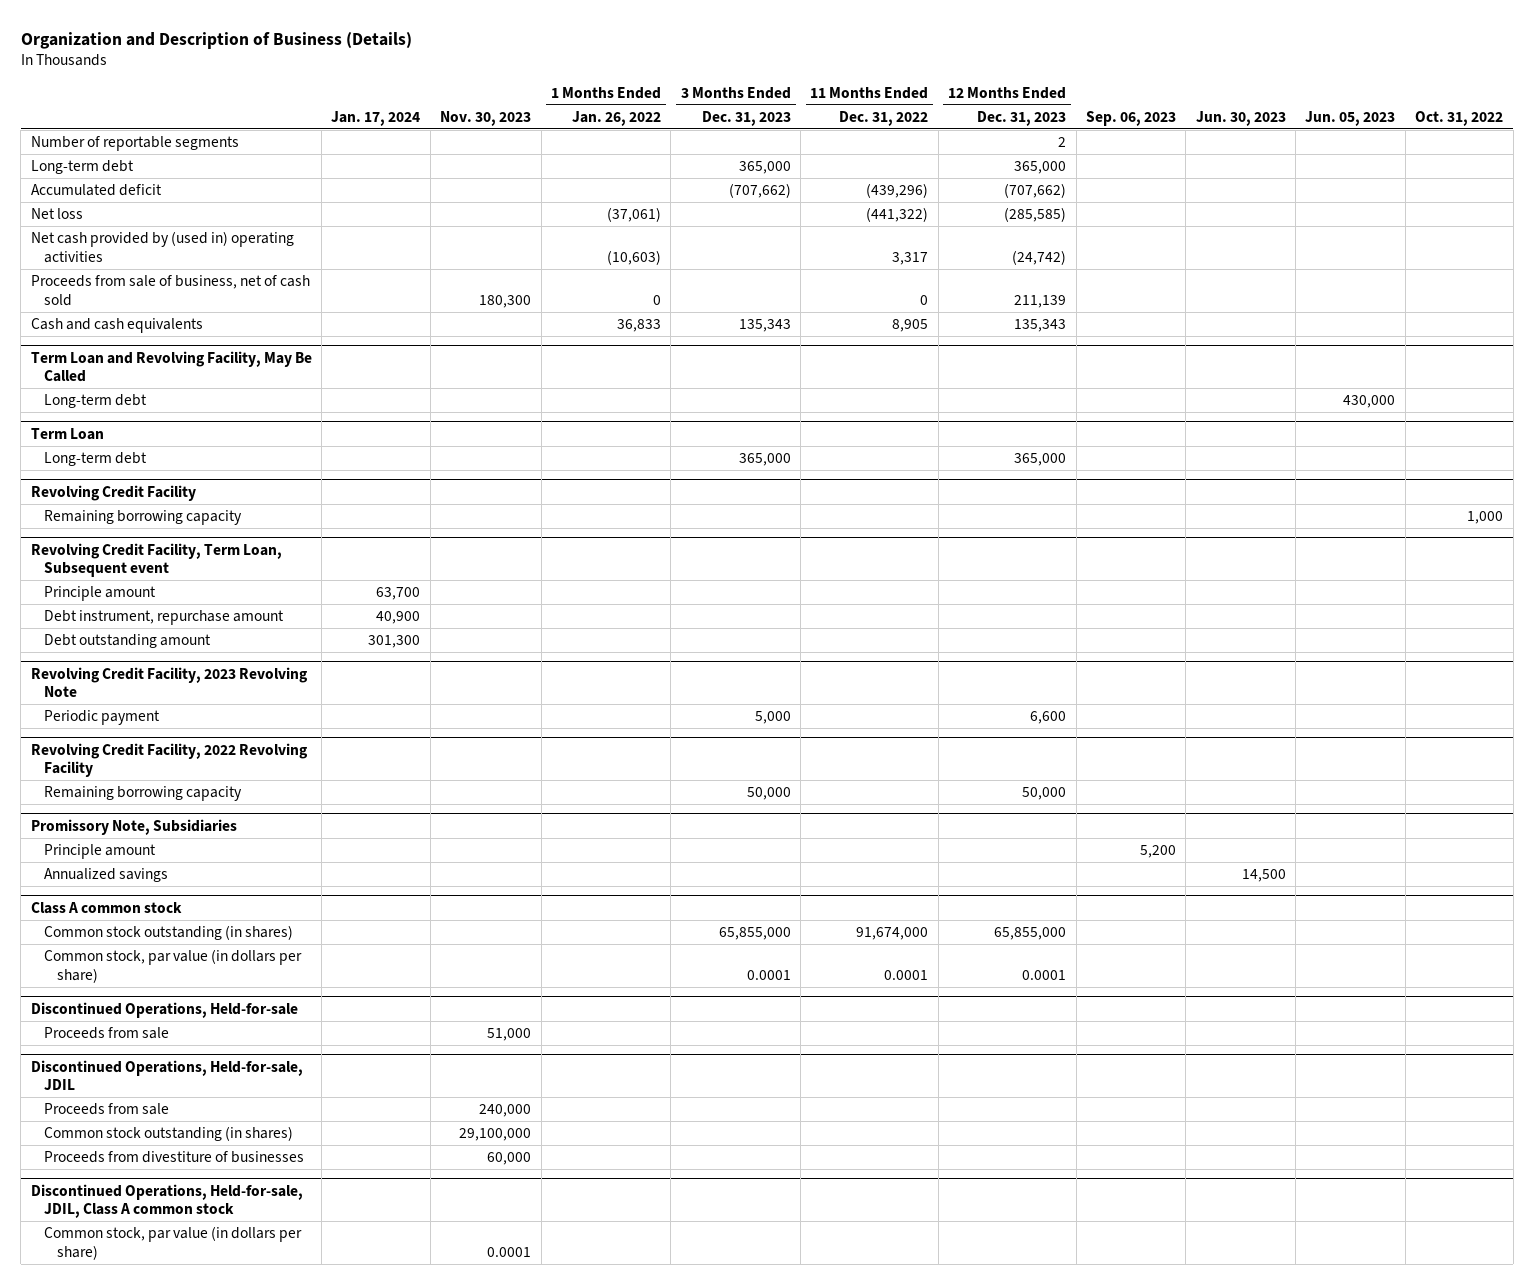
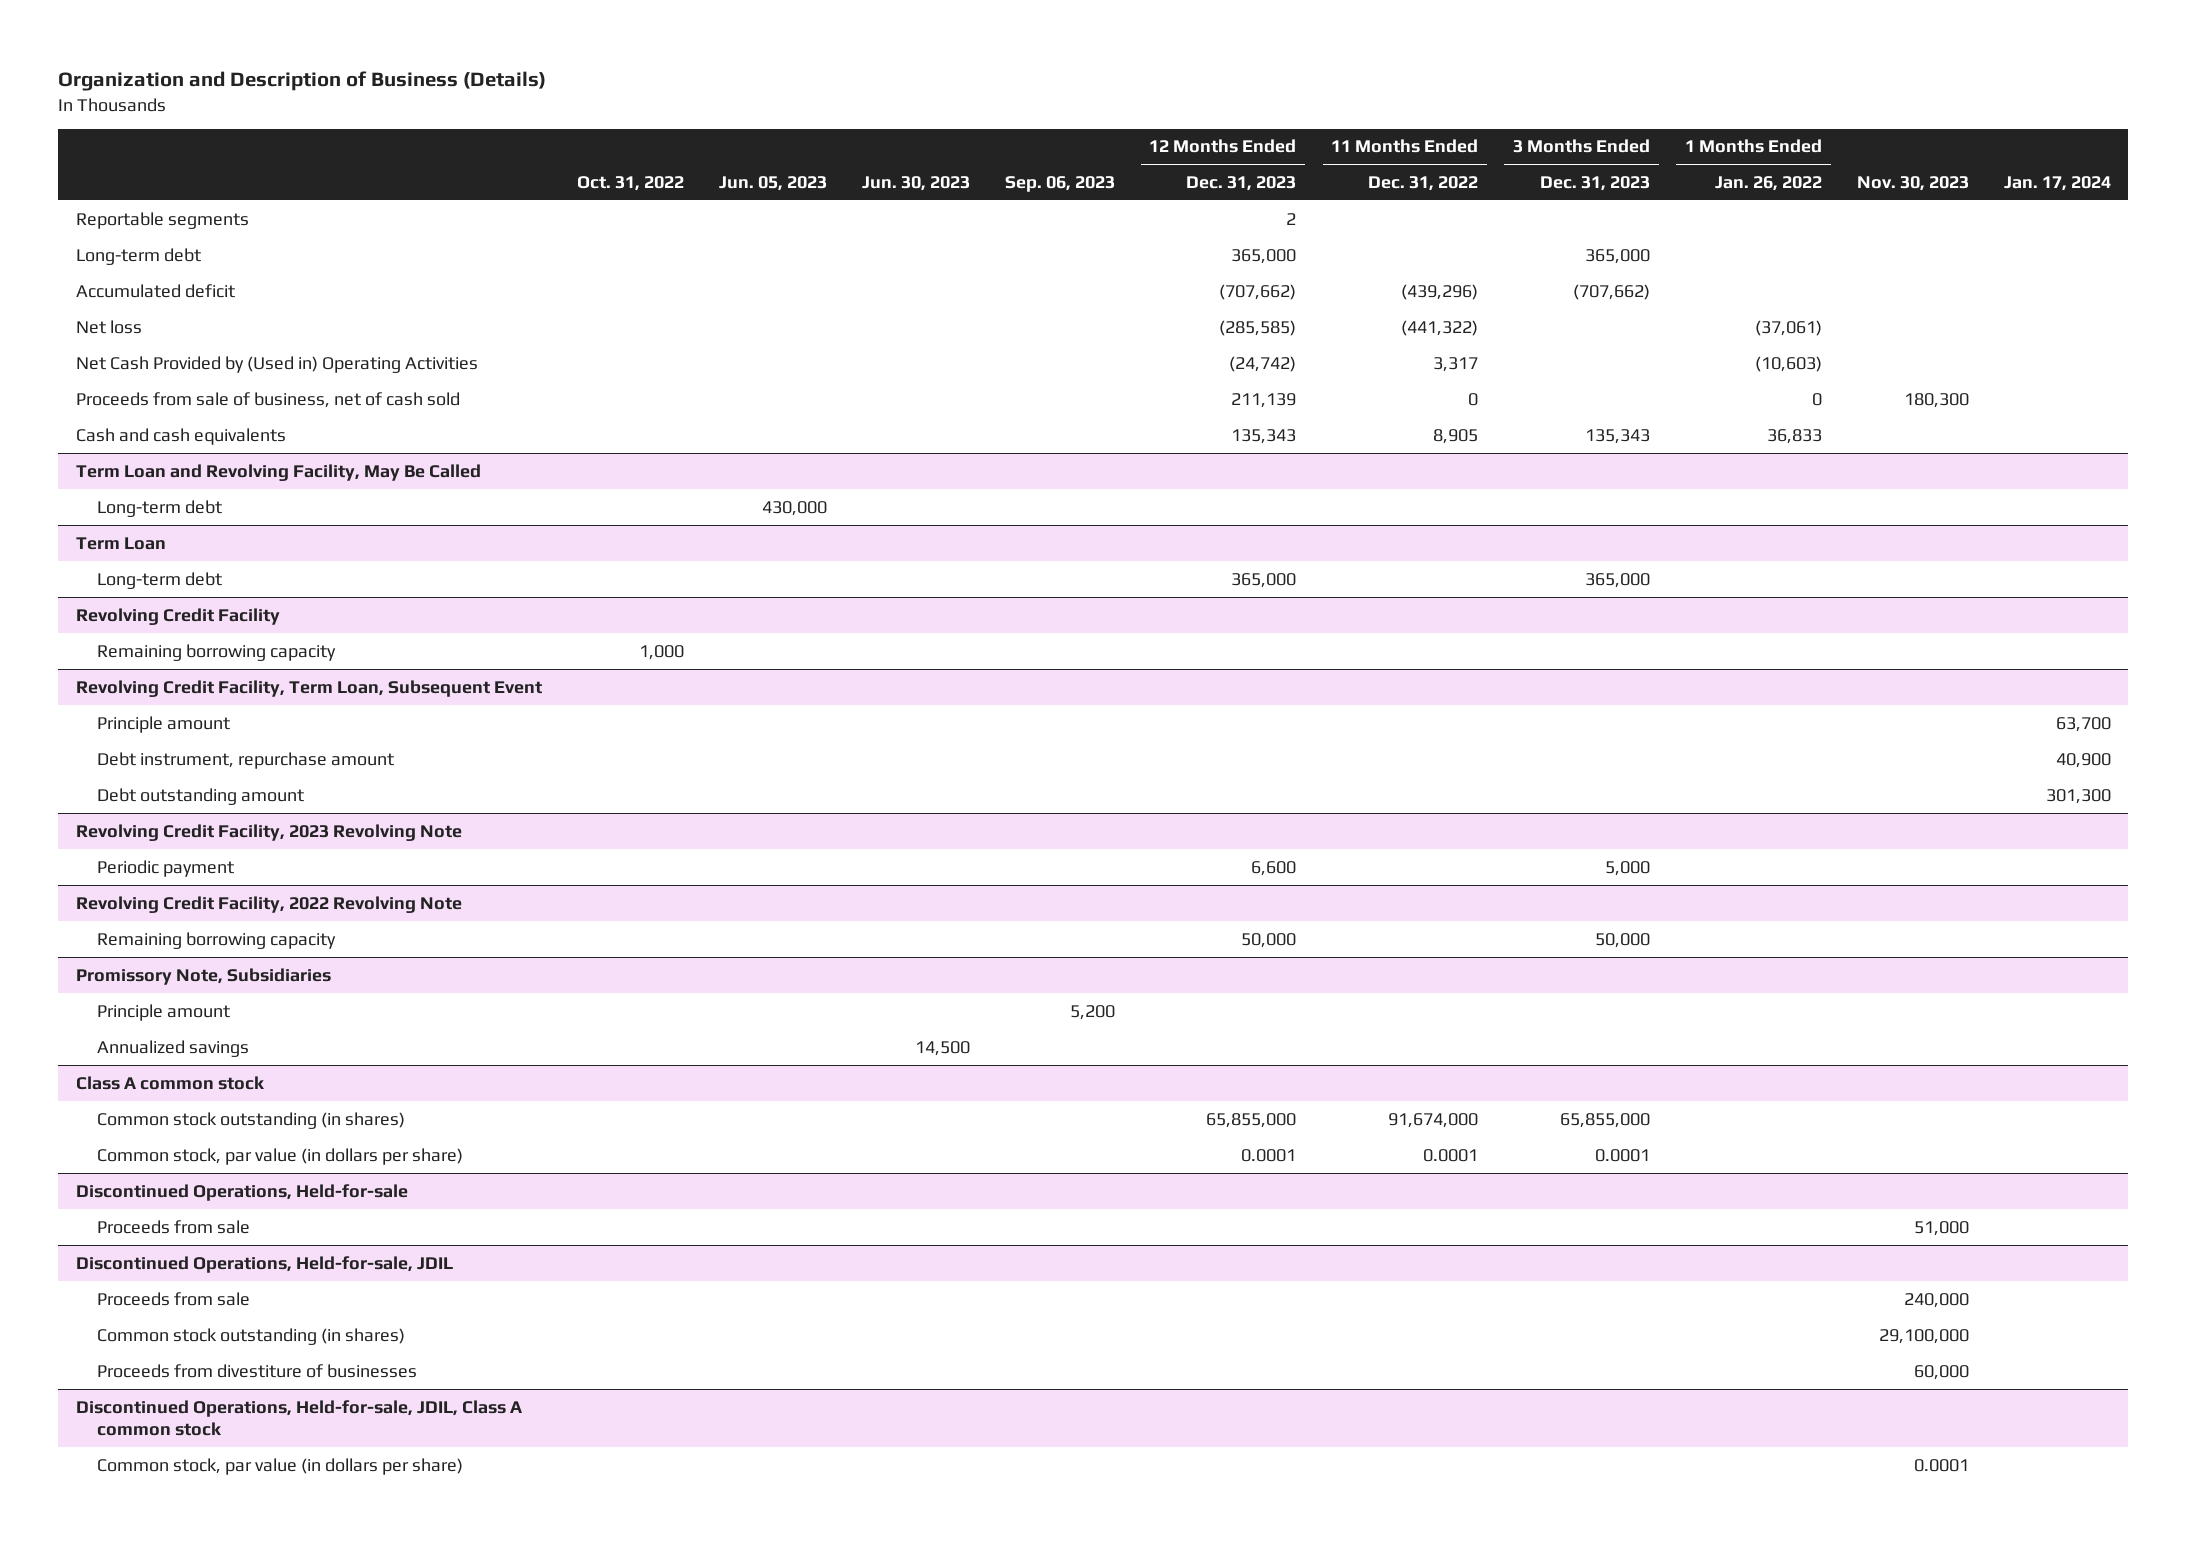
[30,136,239,152] Number of reportable segments -> [75,211,249,229] Reportable segments
[30,231,294,263] Net cash provided by (used in) operating activities -> [75,355,478,373] Net Cash Provided by (Used in) Operating Activities
[30,542,282,578] Revolving Credit Facility, Term Loan, Subsequent event -> [75,679,542,697] Revolving Credit Facility, Term Loan, Subsequent Event
[30,742,308,778] Revolving Credit Facility, 2022 Revolving Facility -> [75,895,462,913] Revolving Credit Facility, 2022 Revolving Note

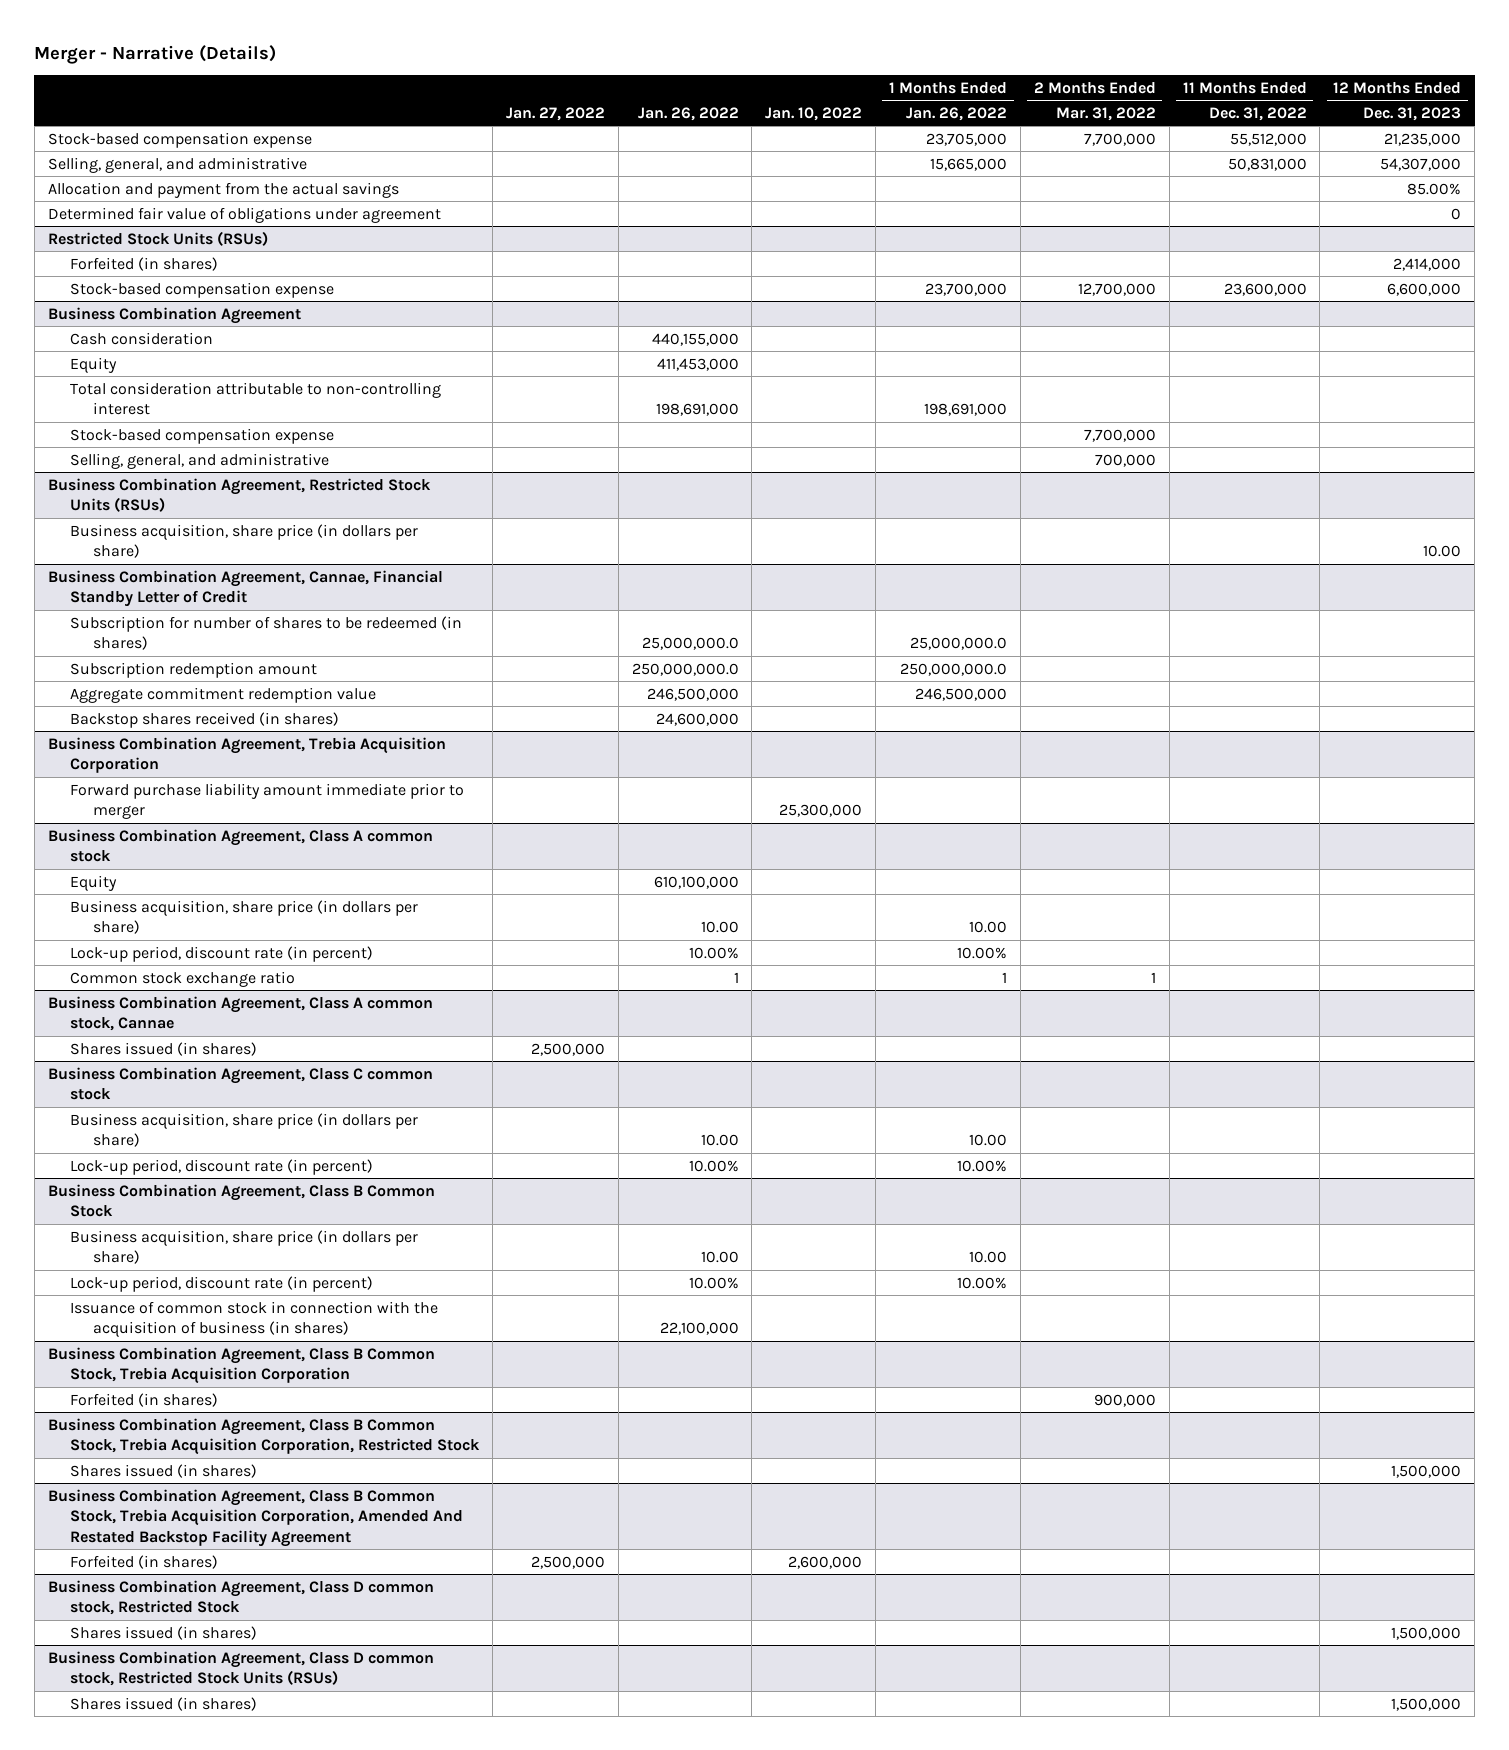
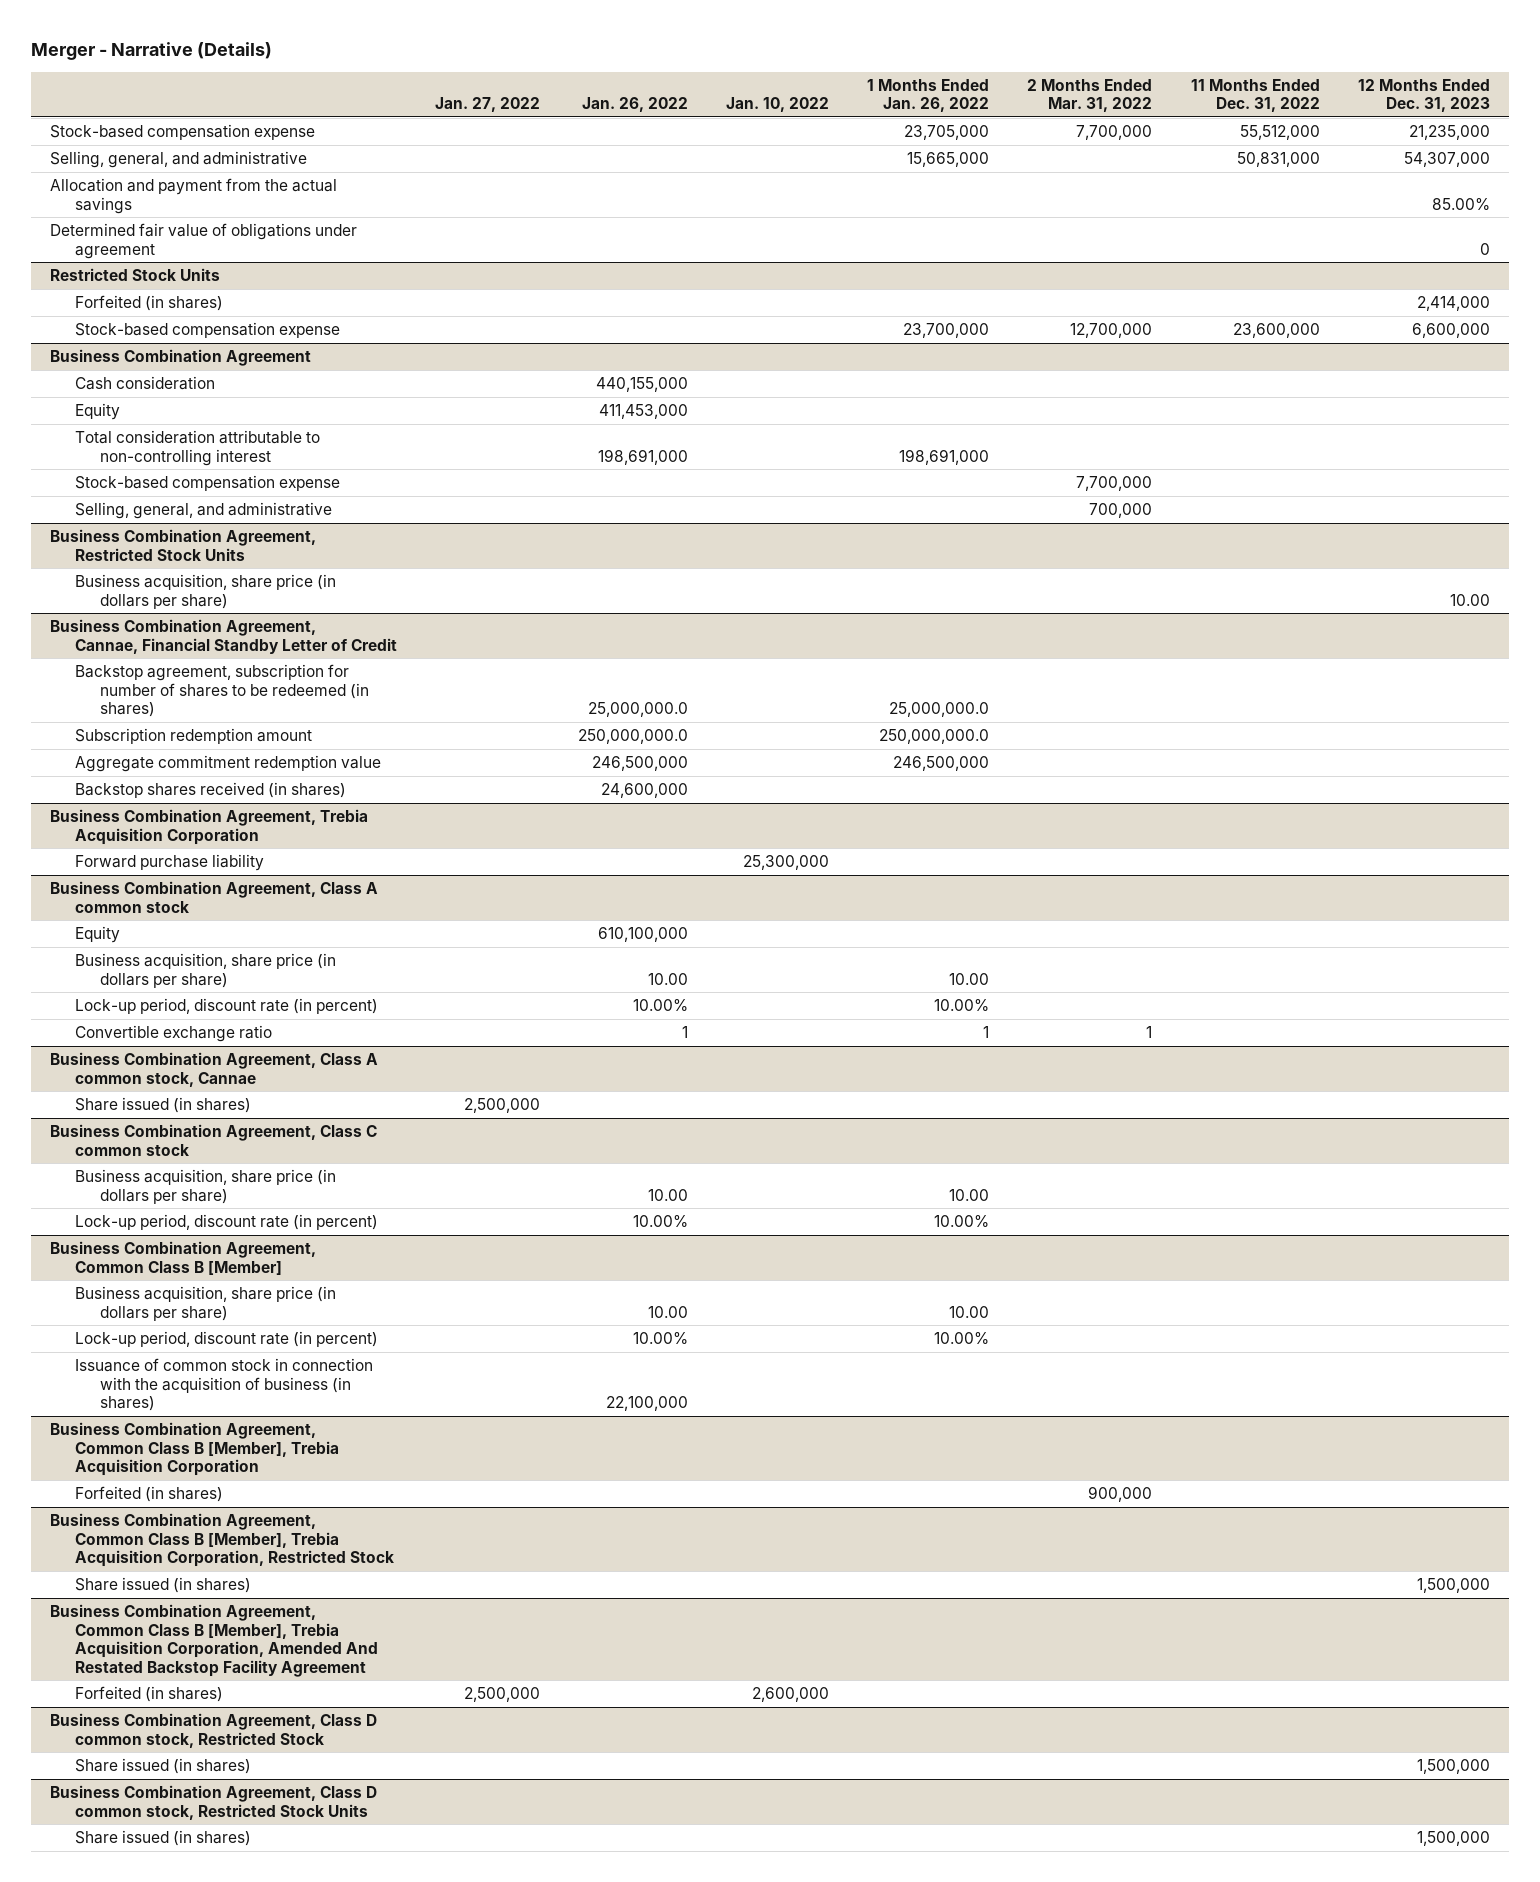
[47,230,268,246] Restricted Stock Units (RSUs) -> [50,268,221,282] Restricted Stock Units
[47,477,431,513] Business Combination Agreement, Restricted Stock Units (RSUs) -> [50,529,317,561] Business Combination Agreement, Restricted Stock Units
[70,615,463,651] Subscription for number of shares to be redeemed (in shares) -> [75,664,369,718] Backstop agreement, subscription for number of shares to be redeemed (in shares)
[70,782,465,820] Forward purchase liability amount immediate prior to merger -> [75,854,265,872] Forward purchase liability
[70,970,296,987] Common stock exchange ratio -> [75,1025,273,1043] Convertible exchange ratio
[70,1041,258,1056] Shares issued (in shares) -> [75,1097,252,1114] Share issued (in shares)
[47,1183,435,1218] Business Combination Agreement, Class B Common Stock -> [50,1241,317,1275] Business Combination Agreement, Common Class B [Member]
[47,1346,435,1385] Business Combination Agreement, Class B Common Stock, Trebia Acquisition Corporation -> [50,1422,340,1477] Business Combination Agreement, Common Class B [Member], Trebia Acquisition Corporation
[47,1417,481,1456] Business Combination Agreement, Class B Common Stock, Trebia Acquisition Corporation, Restricted Stock -> [50,1513,395,1568] Business Combination Agreement, Common Class B [Member], Trebia Acquisition Corporation, Restricted Stock
[70,1463,258,1478] Shares issued (in shares) -> [75,1577,252,1594] Share issued (in shares)
[47,1488,464,1547] Business Combination Agreement, Class B Common Stock, Trebia Acquisition Corporation, Amended And Restated Backstop Facility Agreement -> [50,1604,379,1677] Business Combination Agreement, Common Class B [Member], Trebia Acquisition Corporation, Amended And Restated Backstop Facility Agreement
[70,1625,258,1640] Shares issued (in shares) -> [75,1758,252,1775] Share issued (in shares)
[47,1650,434,1687] Business Combination Agreement, Class D common stock, Restricted Stock Units (RSUs) -> [50,1785,378,1820] Business Combination Agreement, Class D common stock, Restricted Stock Units
[70,1696,258,1711] Shares issued (in shares) -> [75,1830,252,1847] Share issued (in shares)

